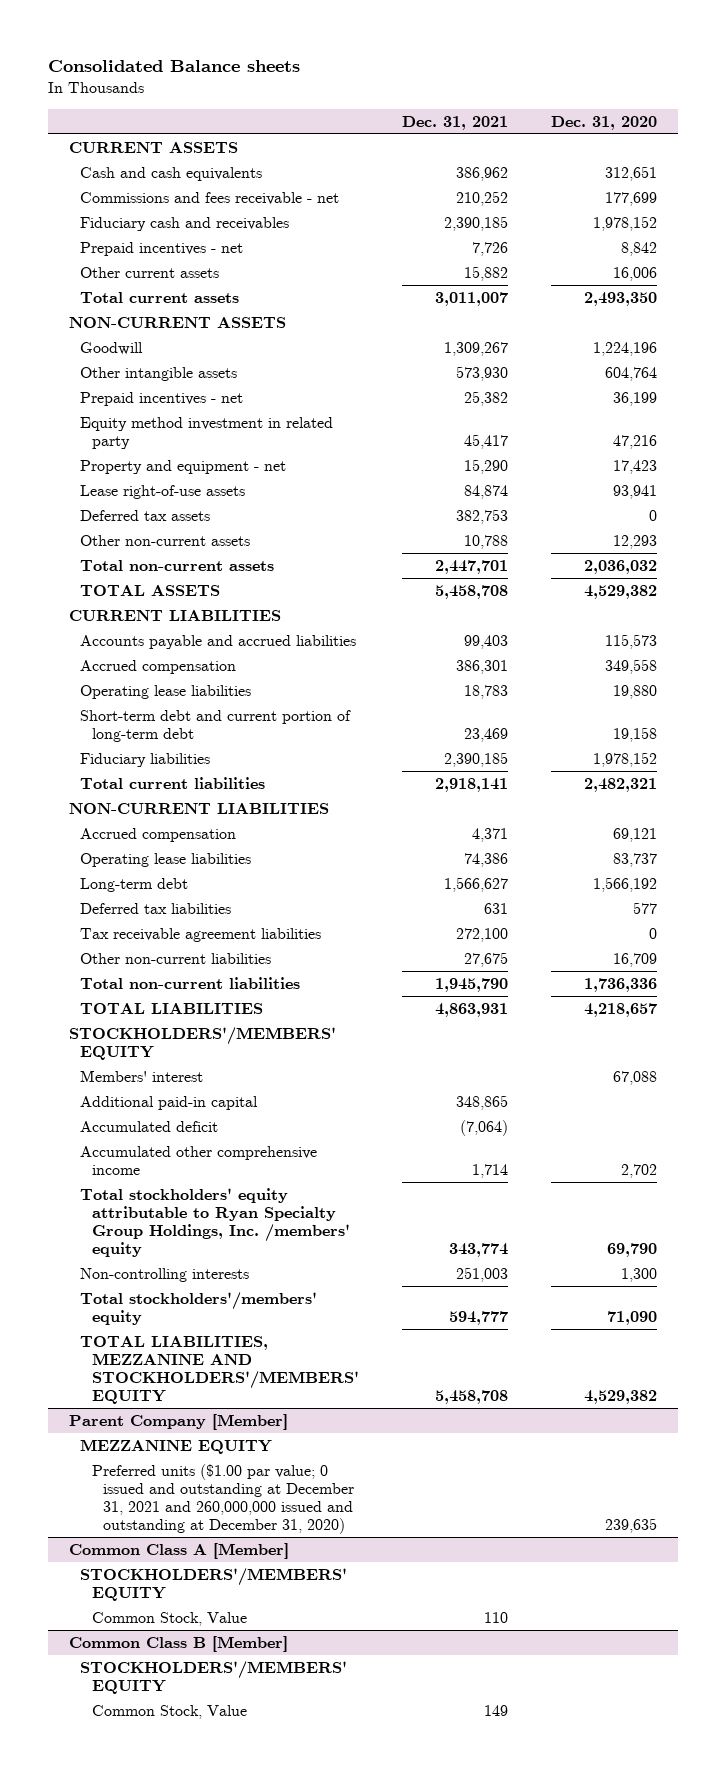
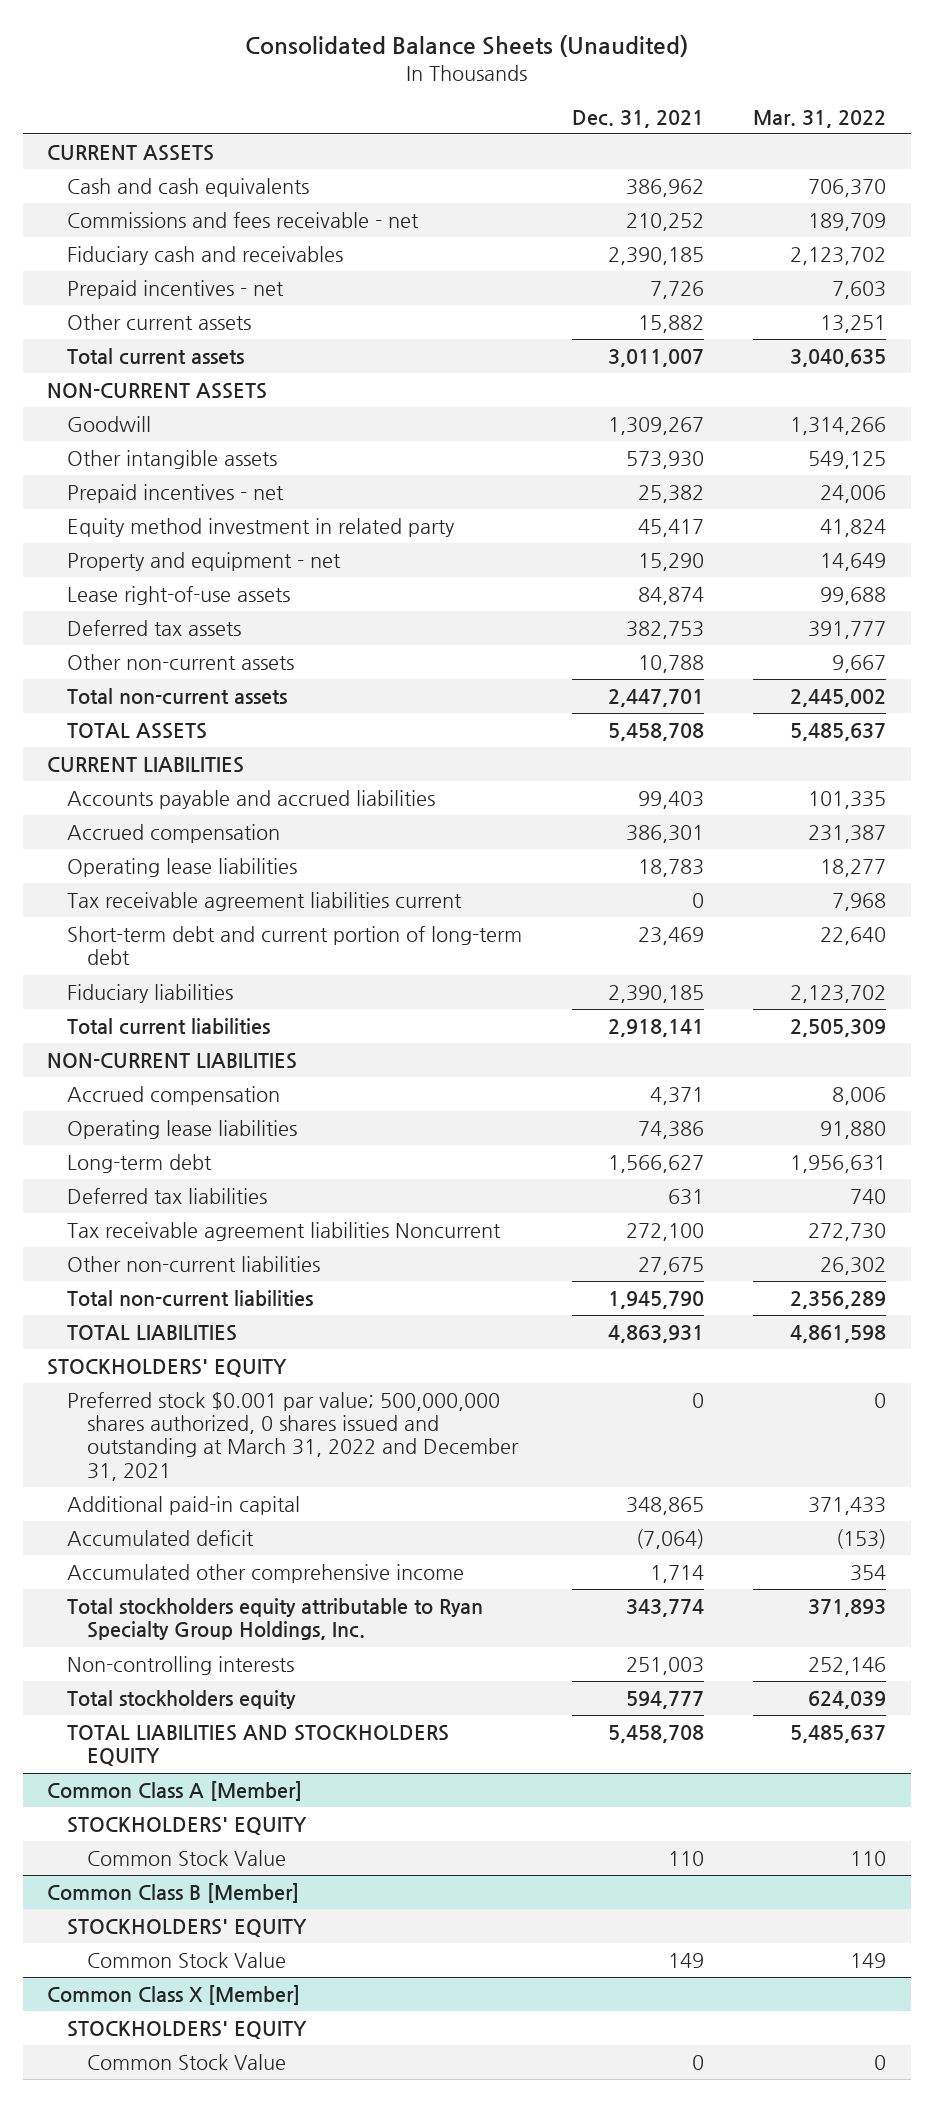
[47,59,300,72] Consolidated Balance sheets -> [244,35,688,58] Consolidated Balance Sheets (Unaudited)
[550,115,657,130] Dec. 31, 2020 -> none
none -> [753,109,887,128] Mar. 31, 2022
none -> [67,892,463,912] Tax receivable agreement liabilities current
[80,928,322,943] Tax receivable agreement liabilities -> [67,1222,502,1242] Tax receivable agreement liabilities Noncurrent
[80,1070,204,1083] Members' interest -> none
[69,1027,337,1061] STOCKHOLDERS'/MEMBERS' EQUITY -> [47,1359,288,1378] STOCKHOLDERS' EQUITY
none -> [67,1392,519,1481] Preferred stock $0.001 par value; 500,000,000 shares authorized, 0 shares issued and outstanding at March 31, 2022 and December 31, 2021
[80,1188,350,1258] Total stockholders' equity attributable to Ryan Specialty Group Holdings, Inc. /members' equity -> [67,1598,484,1641] Total stockholders equity attributable to Ryan Specialty Group Holdings, Inc.
[69,1414,289,1431] Parent Company [Member] -> none
[80,1439,273,1455] MEZZANINE EQUITY -> none
[91,1464,355,1535] Preferred units ($1.00 par value; 0 issued and outstanding at December 31, 2021 and 260,000,000 issued and outstanding at December 31, 2020) -> none
[80,1292,318,1326] Total stockholders'/members' equity -> [67,1690,297,1710] Total stockholders equity
[80,1336,359,1405] TOTAL LIABILITIES, MEZZANINE AND STOCKHOLDERS'/MEMBERS' EQUITY -> [67,1725,450,1767] TOTAL LIABILITIES AND STOCKHOLDERS EQUITY
[80,1568,348,1602] STOCKHOLDERS'/MEMBERS' EQUITY -> [67,1817,308,1836] STOCKHOLDERS' EQUITY
[91,1612,247,1627] Common Stock, Value -> [86,1850,286,1867] Common Stock Value
[80,1661,348,1695] STOCKHOLDERS'/MEMBERS' EQUITY -> [67,1919,308,1938] STOCKHOLDERS' EQUITY
[91,1705,247,1720] Common Stock, Value -> [86,1952,286,1969] Common Stock Value
none -> [47,1985,301,2006] Common Class X [Member]
none -> [67,2021,308,2040] STOCKHOLDERS' EQUITY
none -> [86,2054,286,2071] Common Stock Value

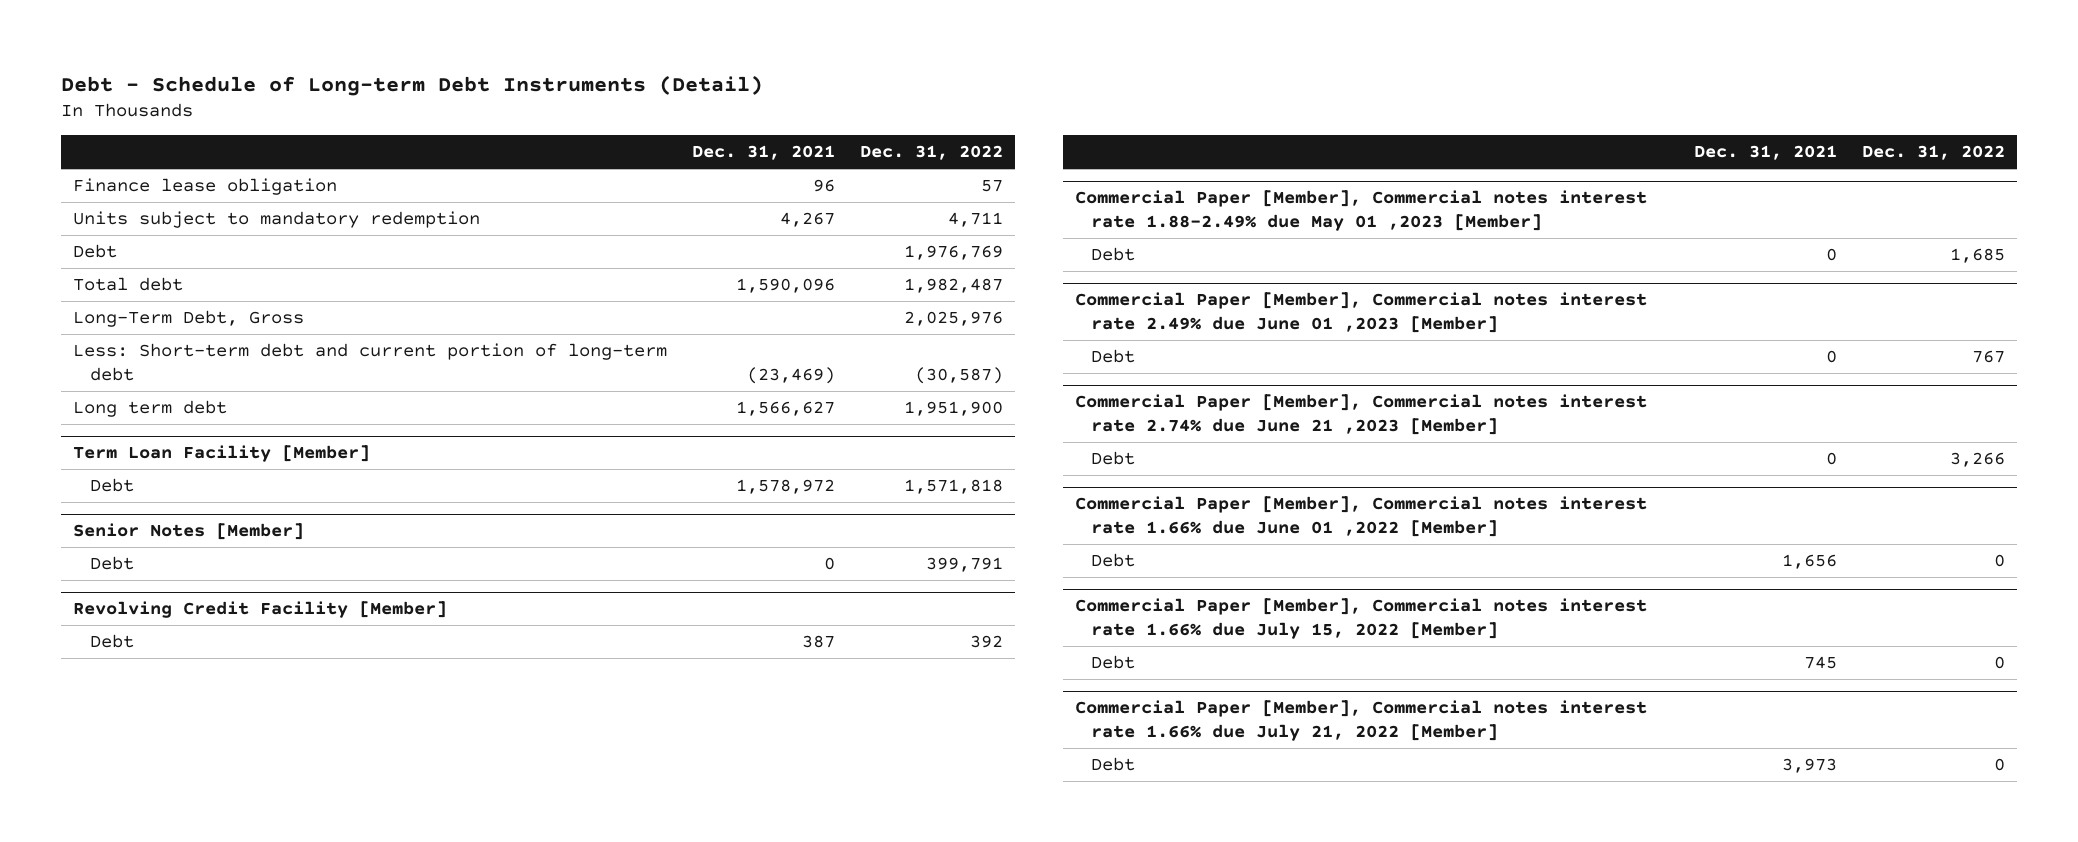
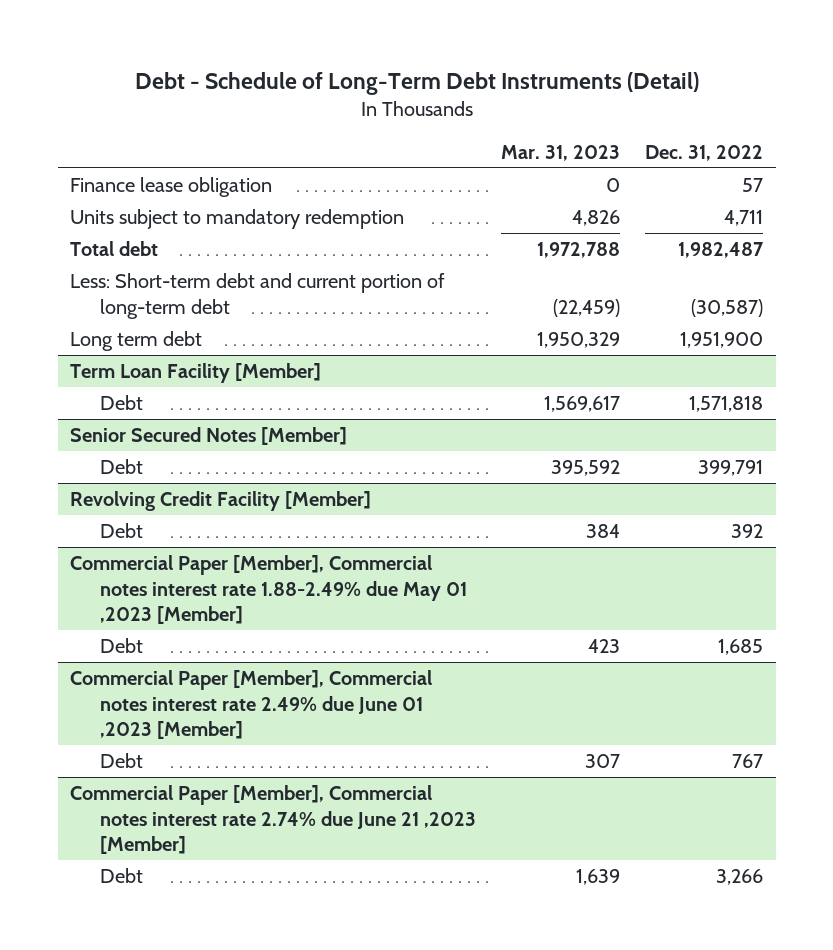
[60,74,763,96] Debt - Schedule of Long-term Debt Instruments (Detail) -> [134,71,699,95] Debt - Schedule of Long-Term Debt Instruments (Detail)
[692,145,836,161] Dec. 31, 2021 -> none
none -> [501,144,621,161] Mar. 31, 2023
[73,243,118,258] Debt -> none
[73,309,305,327] Long-Term Debt, Gross -> none
[73,523,305,541] Senior Notes [Member] -> [70,427,348,446] Senior Secured Notes [Member]
[1075,496,1648,538] Commercial Paper [Member], Commercial notes interest rate 1.66% due June 01 ,2022 [Member] -> none
[1091,552,1136,567] Debt -> none
[1075,598,1648,640] Commercial Paper [Member], Commercial notes interest rate 1.66% due July 15, 2022 [Member] -> none
[1091,654,1136,669] Debt -> none
[1075,700,1648,742] Commercial Paper [Member], Commercial notes interest rate 1.66% due July 21, 2022 [Member] -> none
[1091,756,1136,771] Debt -> none

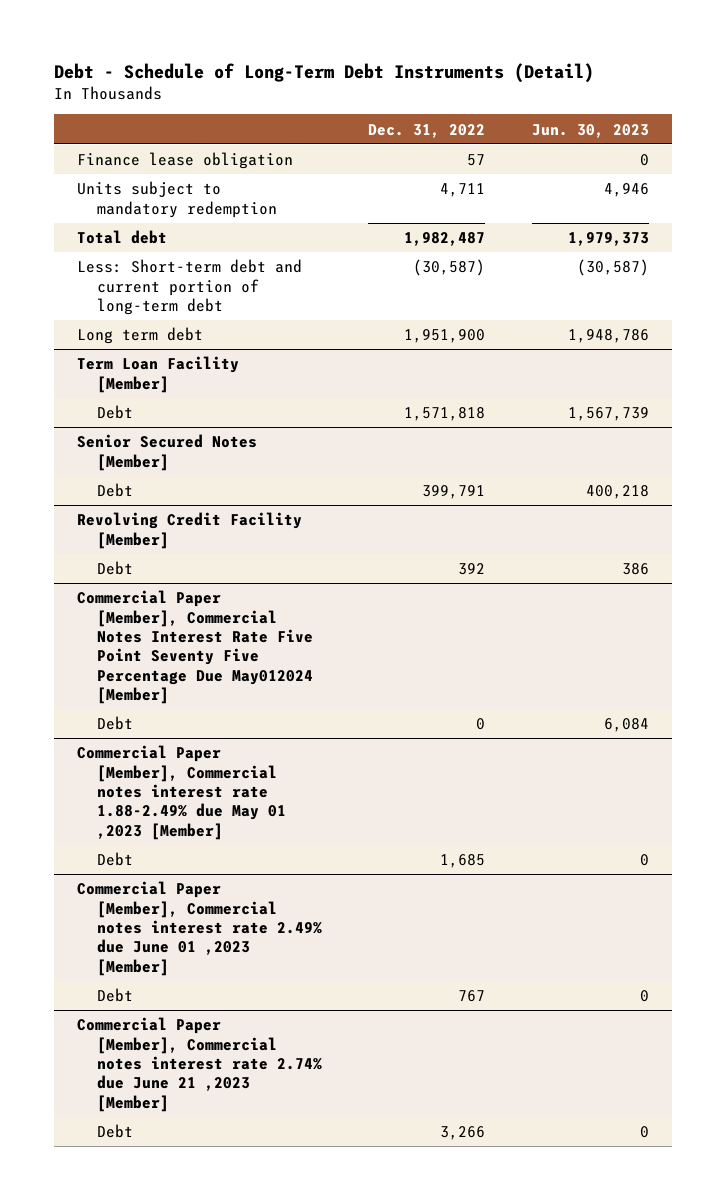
[501,144,621,161] Mar. 31, 2023 -> none
none -> [531,123,649,138] Jun. 30, 2023
none -> [76,590,313,705] Commercial Paper [Member], Commercial Notes Interest Rate Five Point Seventy Five Percentage Due May012024 [Member]
none -> [96,716,133,731] Debt

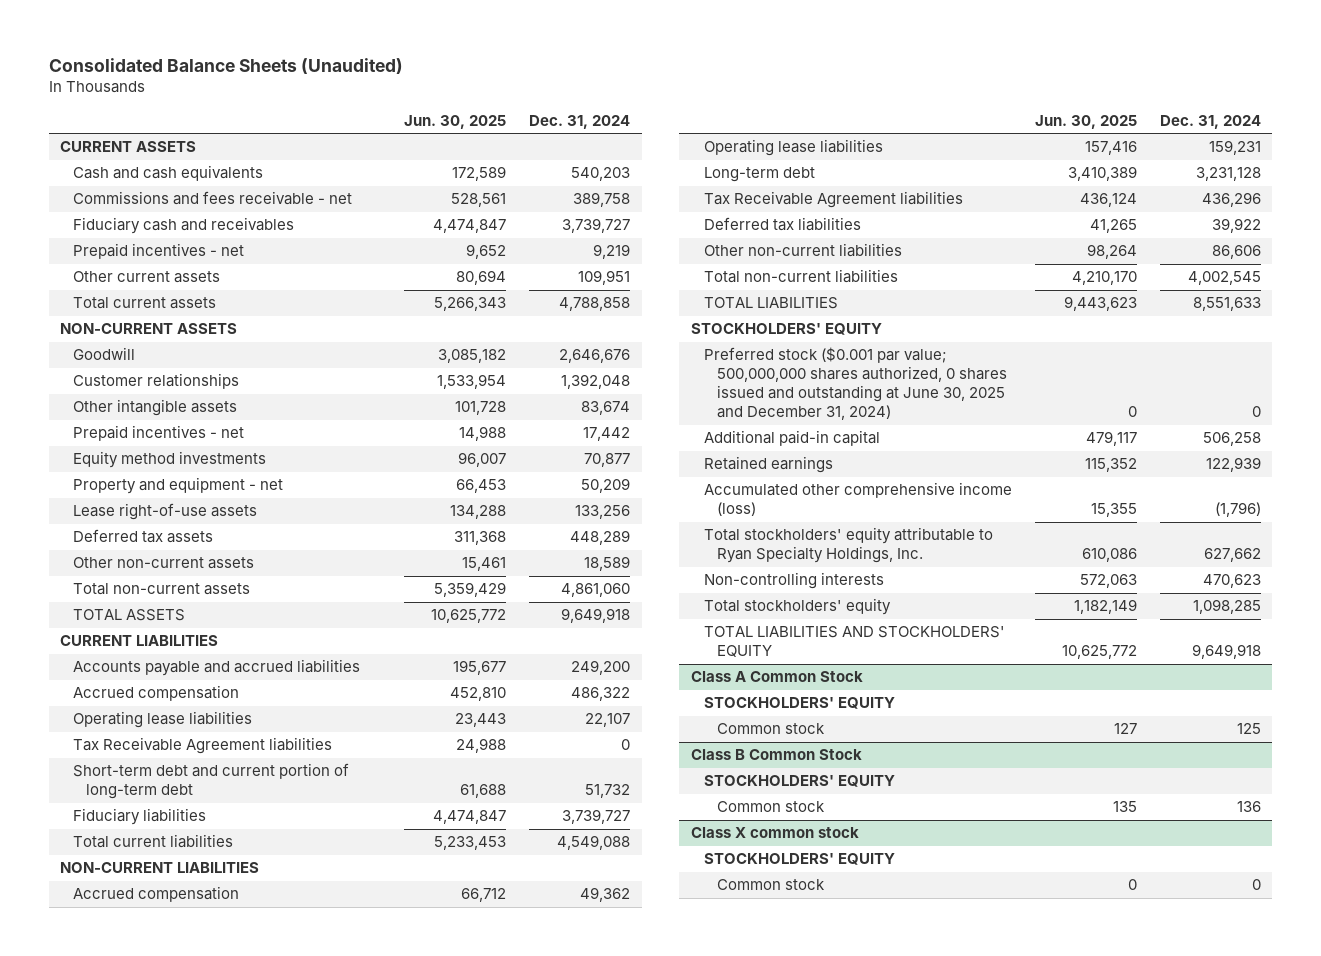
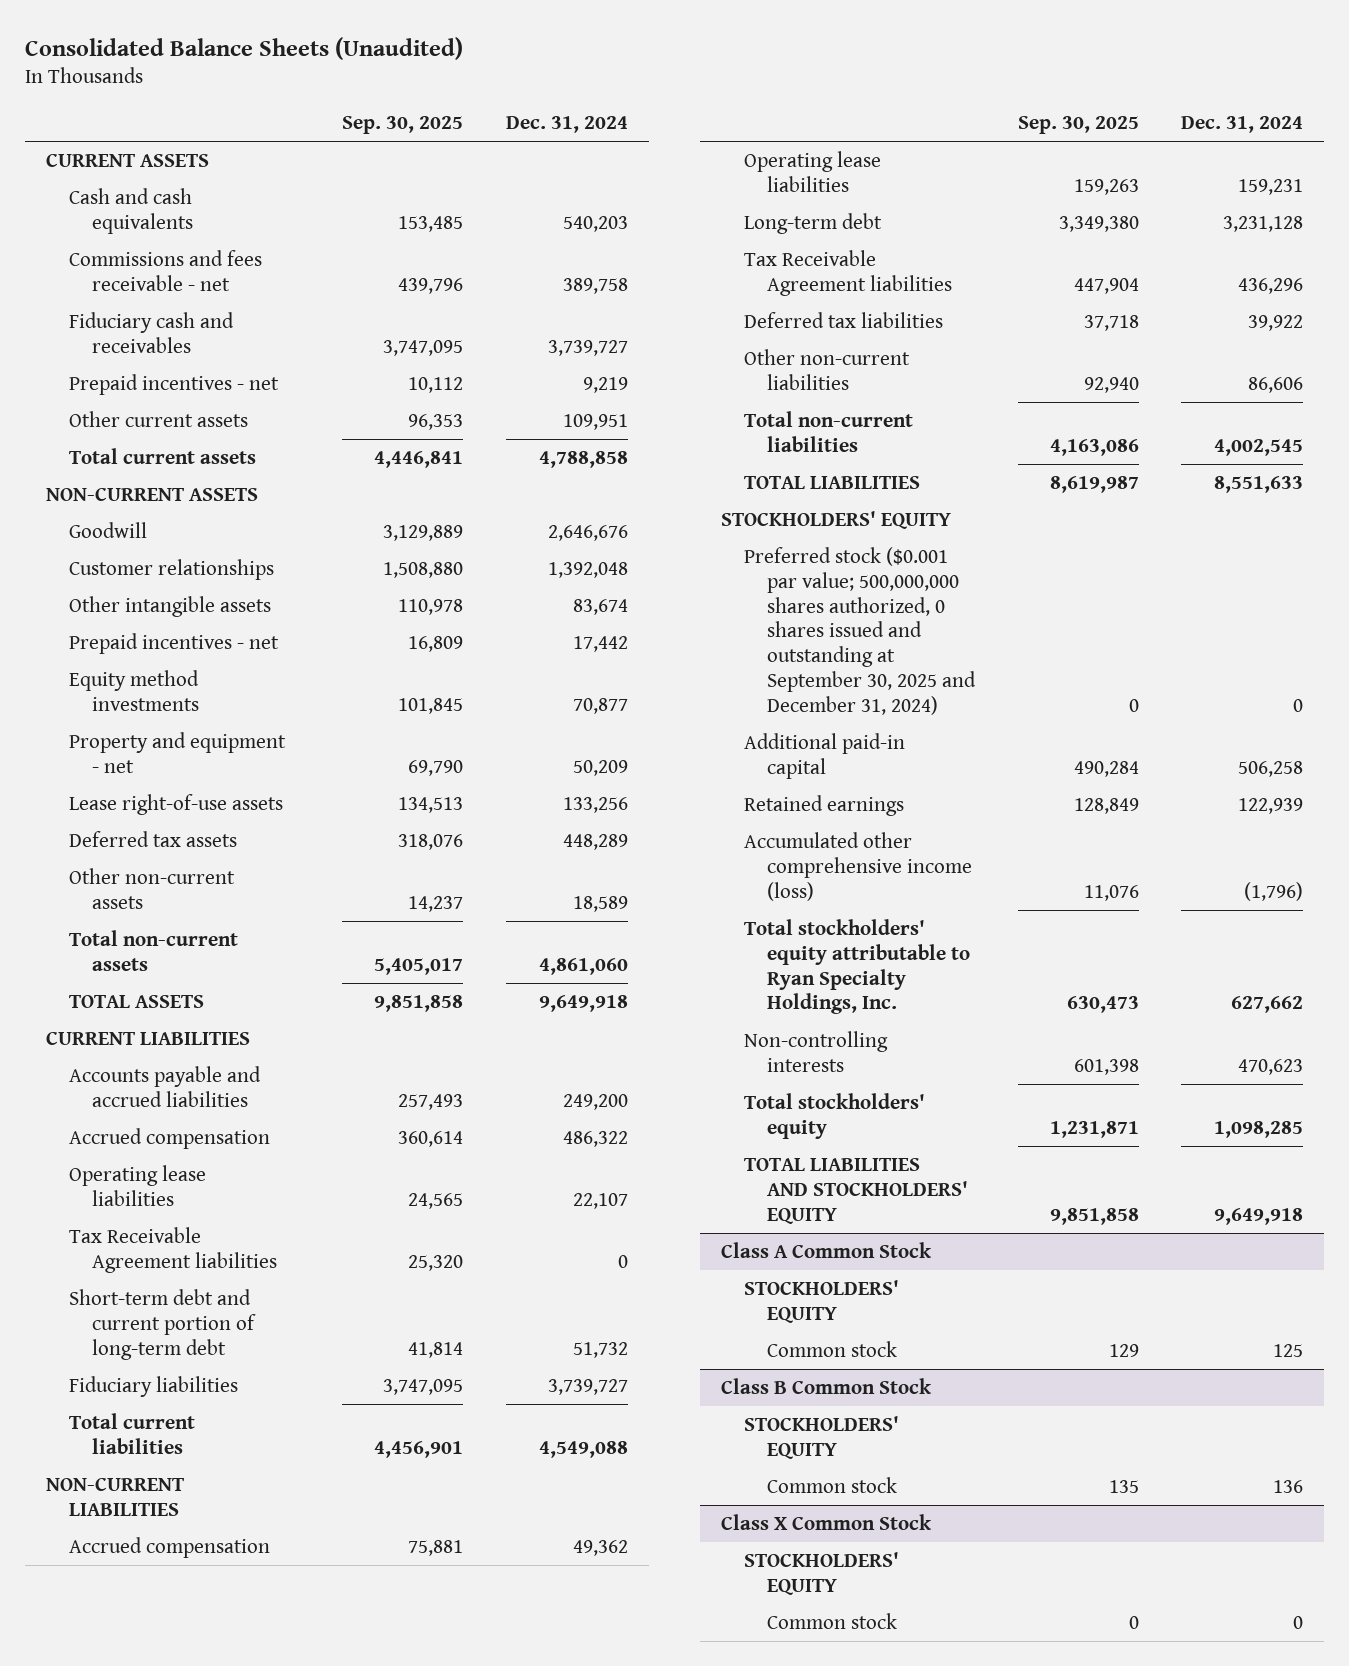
[404,114,507,129] Jun. 30, 2025 -> none
none -> [342,115,464,134] Sep. 30, 2025
[703,347,1007,420] Preferred stock ($0.001 par value; 500,000,000 shares authorized, 0 shares issued and outstanding at June 30, 2025 and December 31, 2024) -> [744,547,977,715] Preferred stock ($0.001 par value; 500,000,000 shares authorized, 0 shares issued and outstanding at September 30, 2025 and December 31, 2024)
[690,827,859,839] Class X common stock -> [721,1514,933,1531] Class X Common Stock

